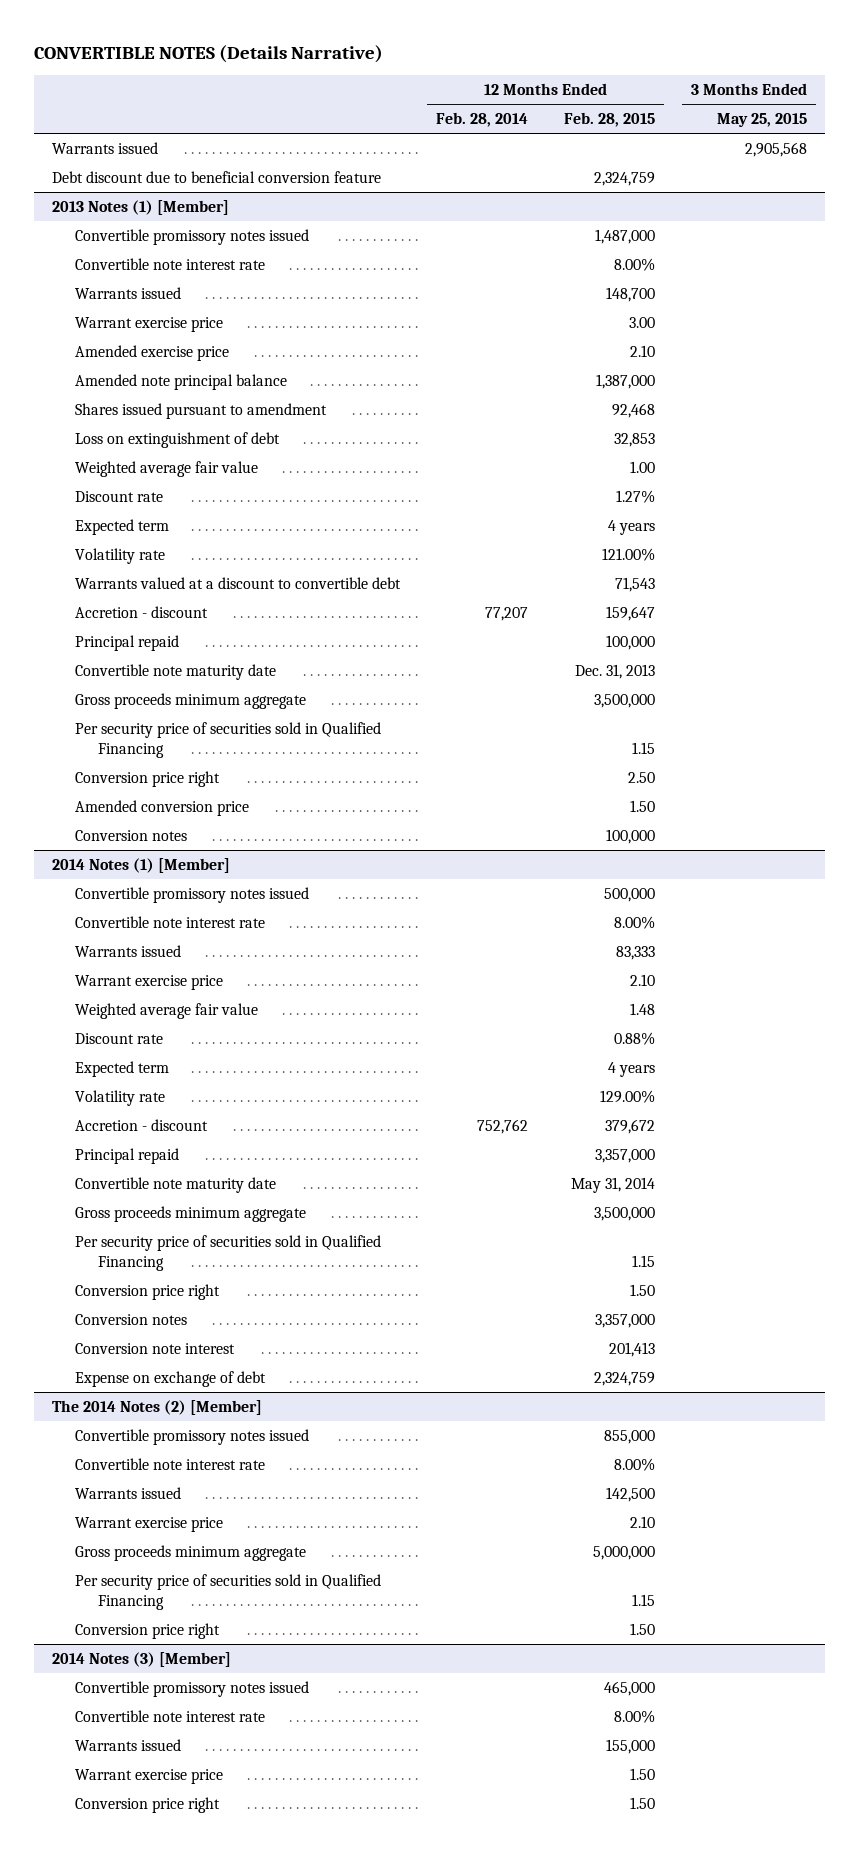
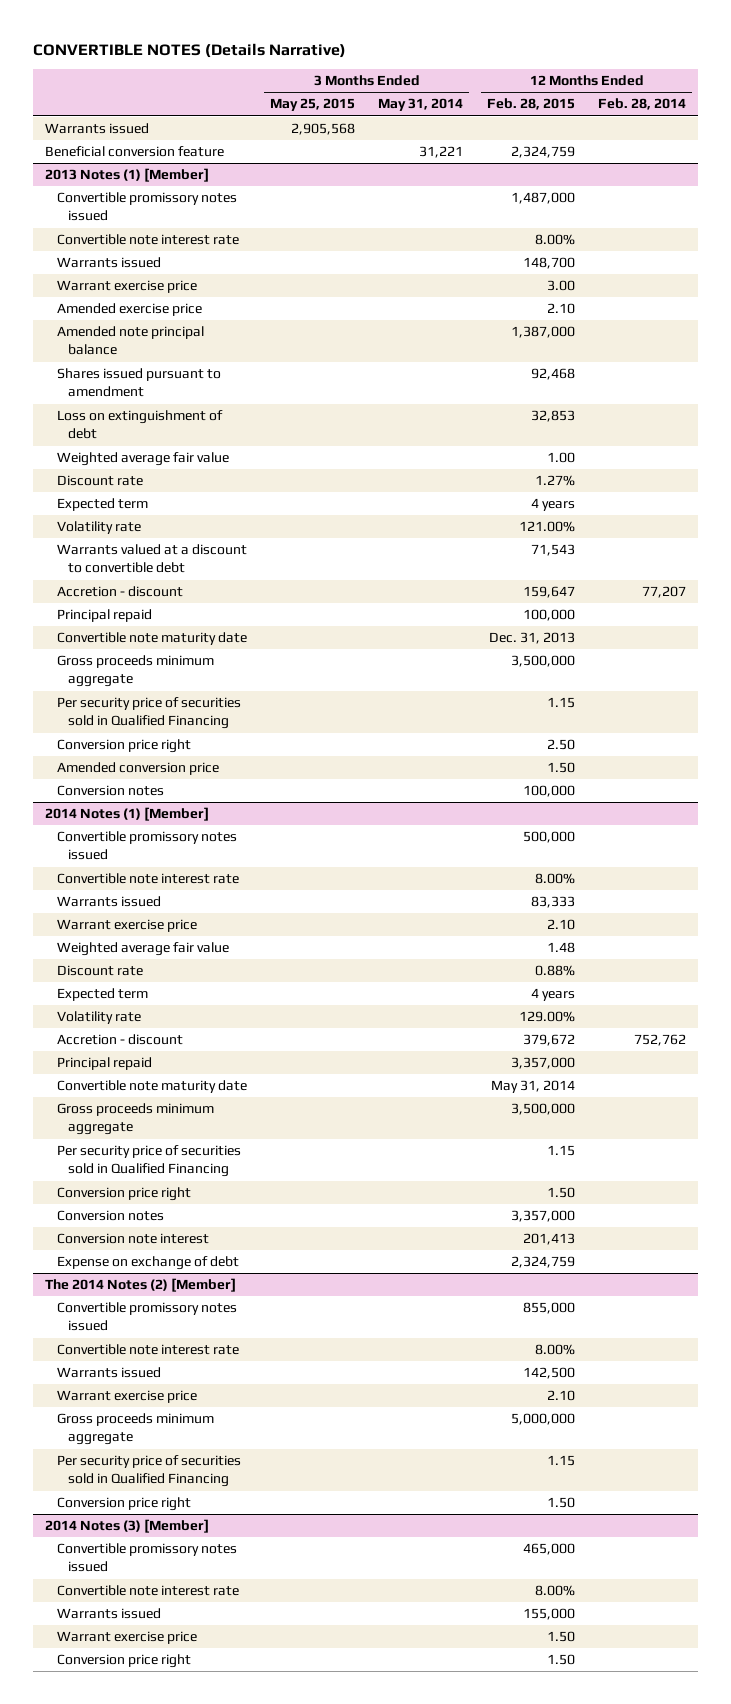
none -> [378,98,464,112] May 31, 2014
[51,171,381,184] Debt discount due to beneficial conversion feature -> [44,146,224,158] Beneficial conversion feature

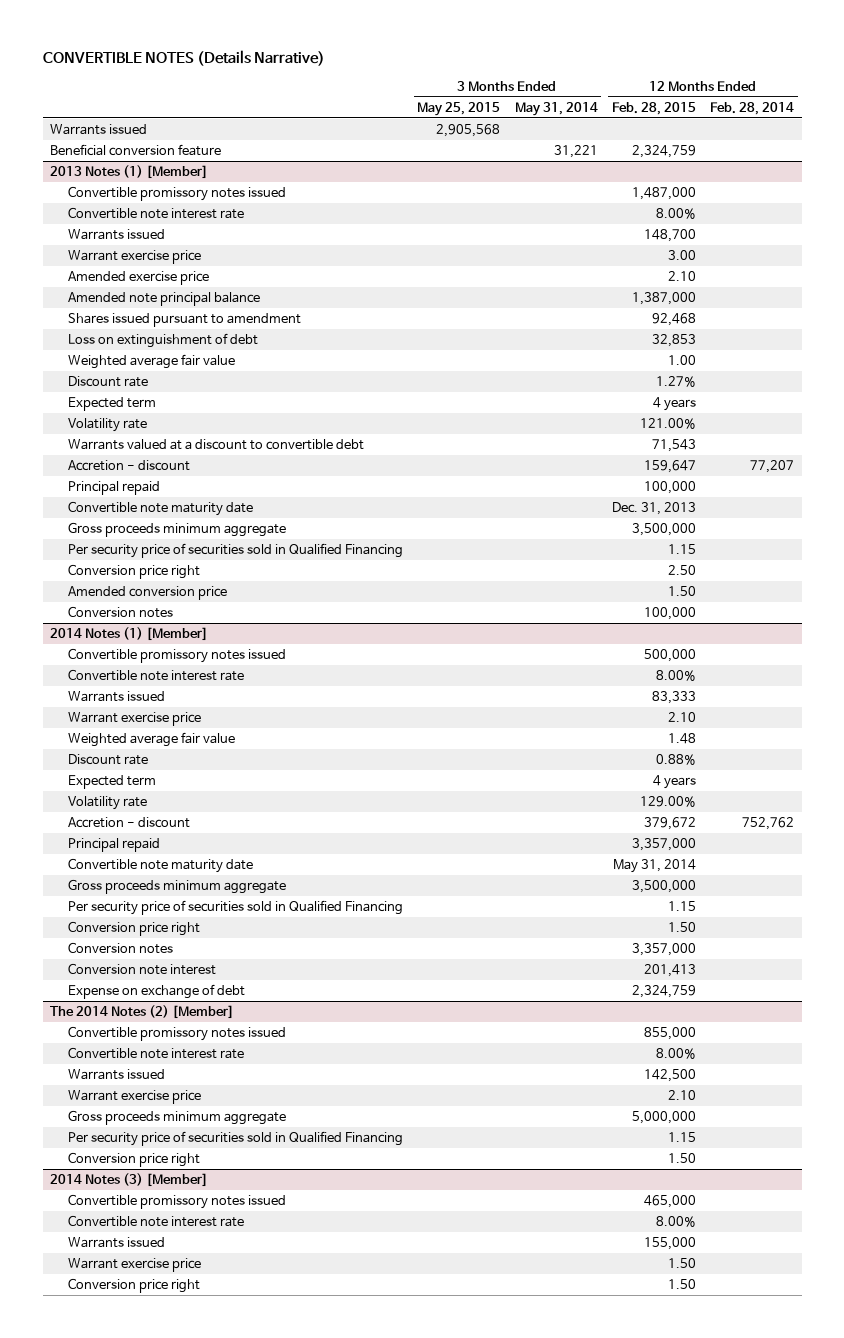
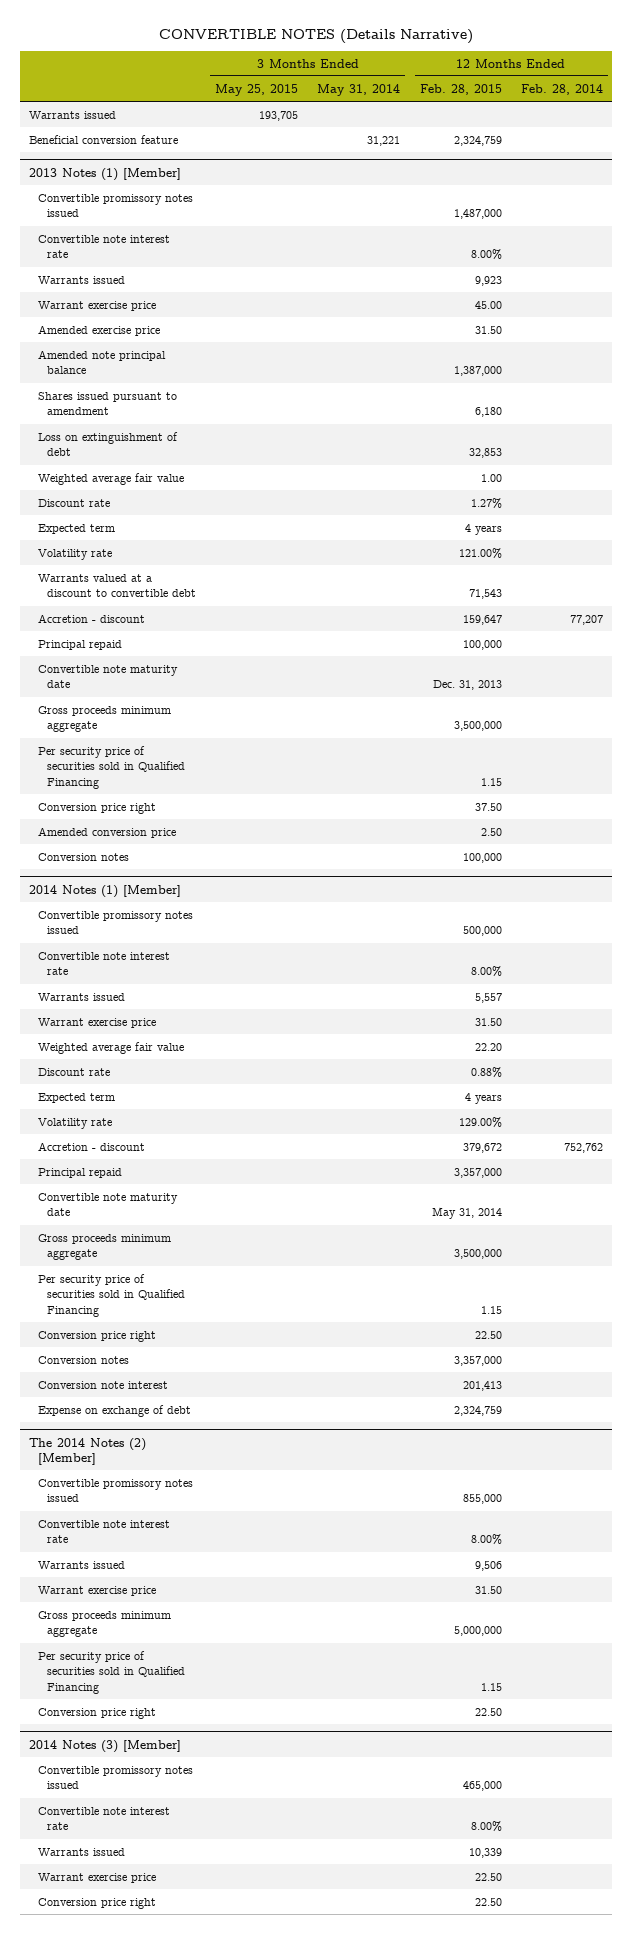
[436,124,501,138] 2,905,568 -> [259,110,299,121] 193,705
[644,229,697,243] 148,700 -> [474,275,502,286] 9,923
[668,250,697,261] 3.00 -> [474,300,502,309] 45.00
[668,271,697,282] 2.10 -> [474,325,502,334] 31.50
[652,313,697,327] 92,468 -> [474,407,502,418] 6,180
[668,565,697,576] 2.50 -> [474,802,502,811] 37.50
[668,586,697,597] 1.50 -> [480,827,502,836] 2.50
[652,691,697,705] 83,333 -> [474,992,502,1003] 5,557
[668,712,697,723] 2.10 -> [474,1017,502,1026] 31.50
[668,733,697,745] 1.48 -> [474,1042,502,1051] 22.20
[668,922,697,933] 1.50 -> [474,1330,502,1339] 22.50
[644,1069,697,1083] 142,500 -> [474,1560,502,1571] 9,506
[668,1090,697,1101] 2.10 -> [474,1585,502,1594] 31.50
[668,1153,697,1164] 1.50 -> [474,1707,502,1716] 22.50
[644,1237,697,1251] 155,000 -> [468,1847,502,1858] 10,339
[668,1258,697,1269] 1.50 -> [474,1872,502,1881] 22.50
[668,1279,697,1290] 1.50 -> [474,1897,502,1906] 22.50

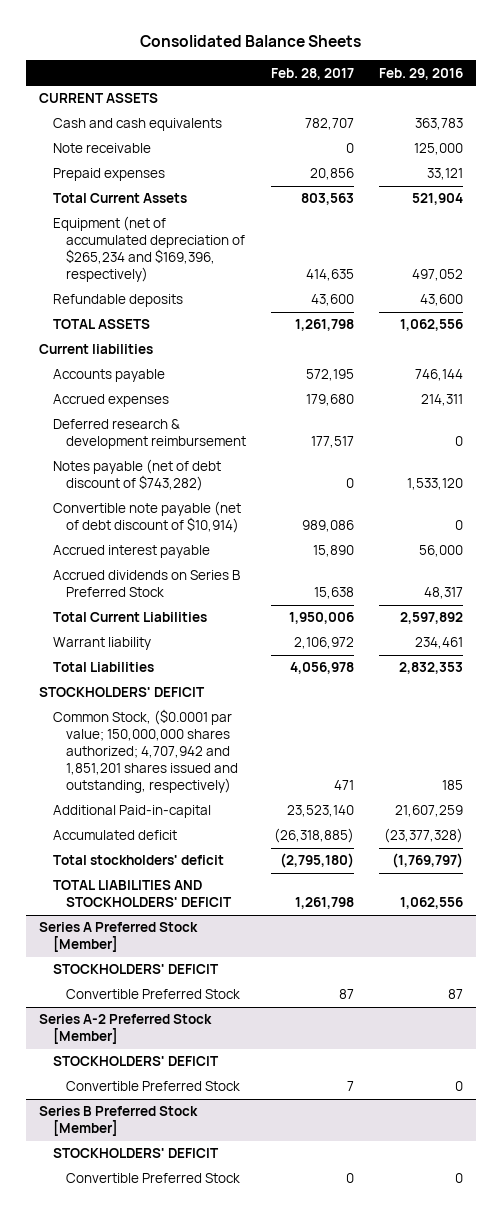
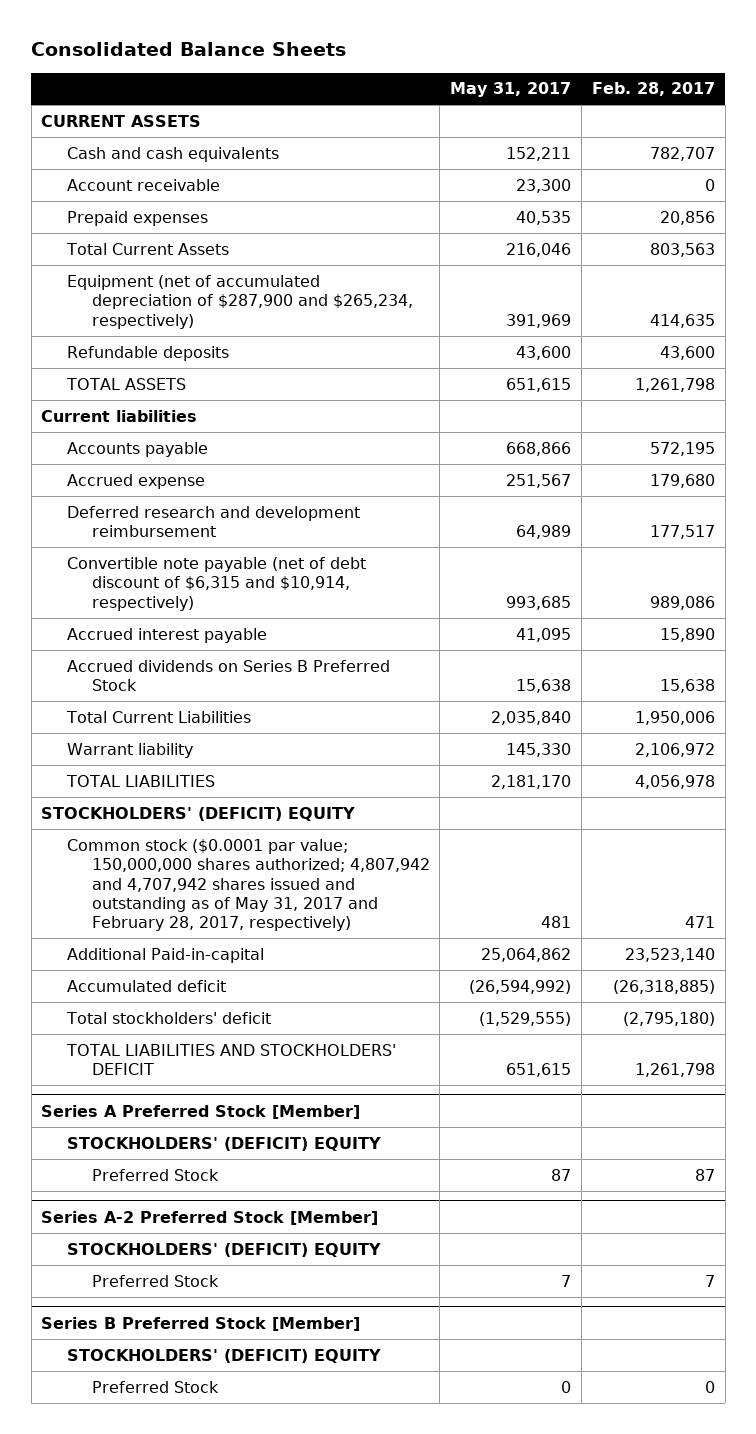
[379,67,464,80] Feb. 29, 2016 -> none
none -> [450,82,572,98] May 31, 2017
[52,143,151,154] Note receivable -> none
none -> [66,178,220,191] Account receivable
[52,216,246,283] Equipment (net of accumulated depreciation of $265,234 and $169,396, respectively) -> [66,274,413,329] Equipment (net of accumulated depreciation of $287,900 and $265,234, respectively)
[52,501,241,534] Convertible note payable (net of debt discount of $10,914) -> none
[52,394,169,408] Accrued expenses -> [66,473,205,489] Accrued expense
[52,419,247,450] Deferred research & development reimbursement -> [66,505,360,538] Deferred research and development reimbursement
[52,459,221,492] Notes payable (net of debt discount of $743,282) -> [66,556,366,611] Convertible note payable (net of debt discount of $6,315 and $10,914, respectively)
[346,478,355,489] 0 -> [649,595,715,610] 989,086
[52,662,154,673] Total Liabilities -> [65,774,215,787] TOTAL LIABILITIES
[38,687,205,698] STOCKHOLDERS' DEFICIT -> [41,806,356,821] STOCKHOLDERS' (DEFICIT) EQUITY
[52,709,239,794] Common Stock, ($0.0001 par value; 150,000,000 shares authorized; 4,707,942 and 1,851,201 shares issued and outstanding, respectively) -> [66,838,430,932] Common stock ($0.0001 par value; 150,000,000 shares authorized; 4,807,942 and 4,707,942 shares issued and outstanding as of May 31, 2017 and February 28, 2017, respectively)
[52,964,219,975] STOCKHOLDERS' DEFICIT -> [66,1136,381,1151] STOCKHOLDERS' (DEFICIT) EQUITY
[66,989,241,1000] Convertible Preferred Stock -> [91,1168,219,1181] Preferred Stock
[52,1056,219,1067] STOCKHOLDERS' DEFICIT -> [66,1242,381,1257] STOCKHOLDERS' (DEFICIT) EQUITY
[66,1081,241,1092] Convertible Preferred Stock -> [91,1274,219,1287] Preferred Stock
[52,1148,219,1159] STOCKHOLDERS' DEFICIT -> [66,1348,381,1363] STOCKHOLDERS' (DEFICIT) EQUITY
[66,1173,241,1184] Convertible Preferred Stock -> [91,1380,219,1393] Preferred Stock

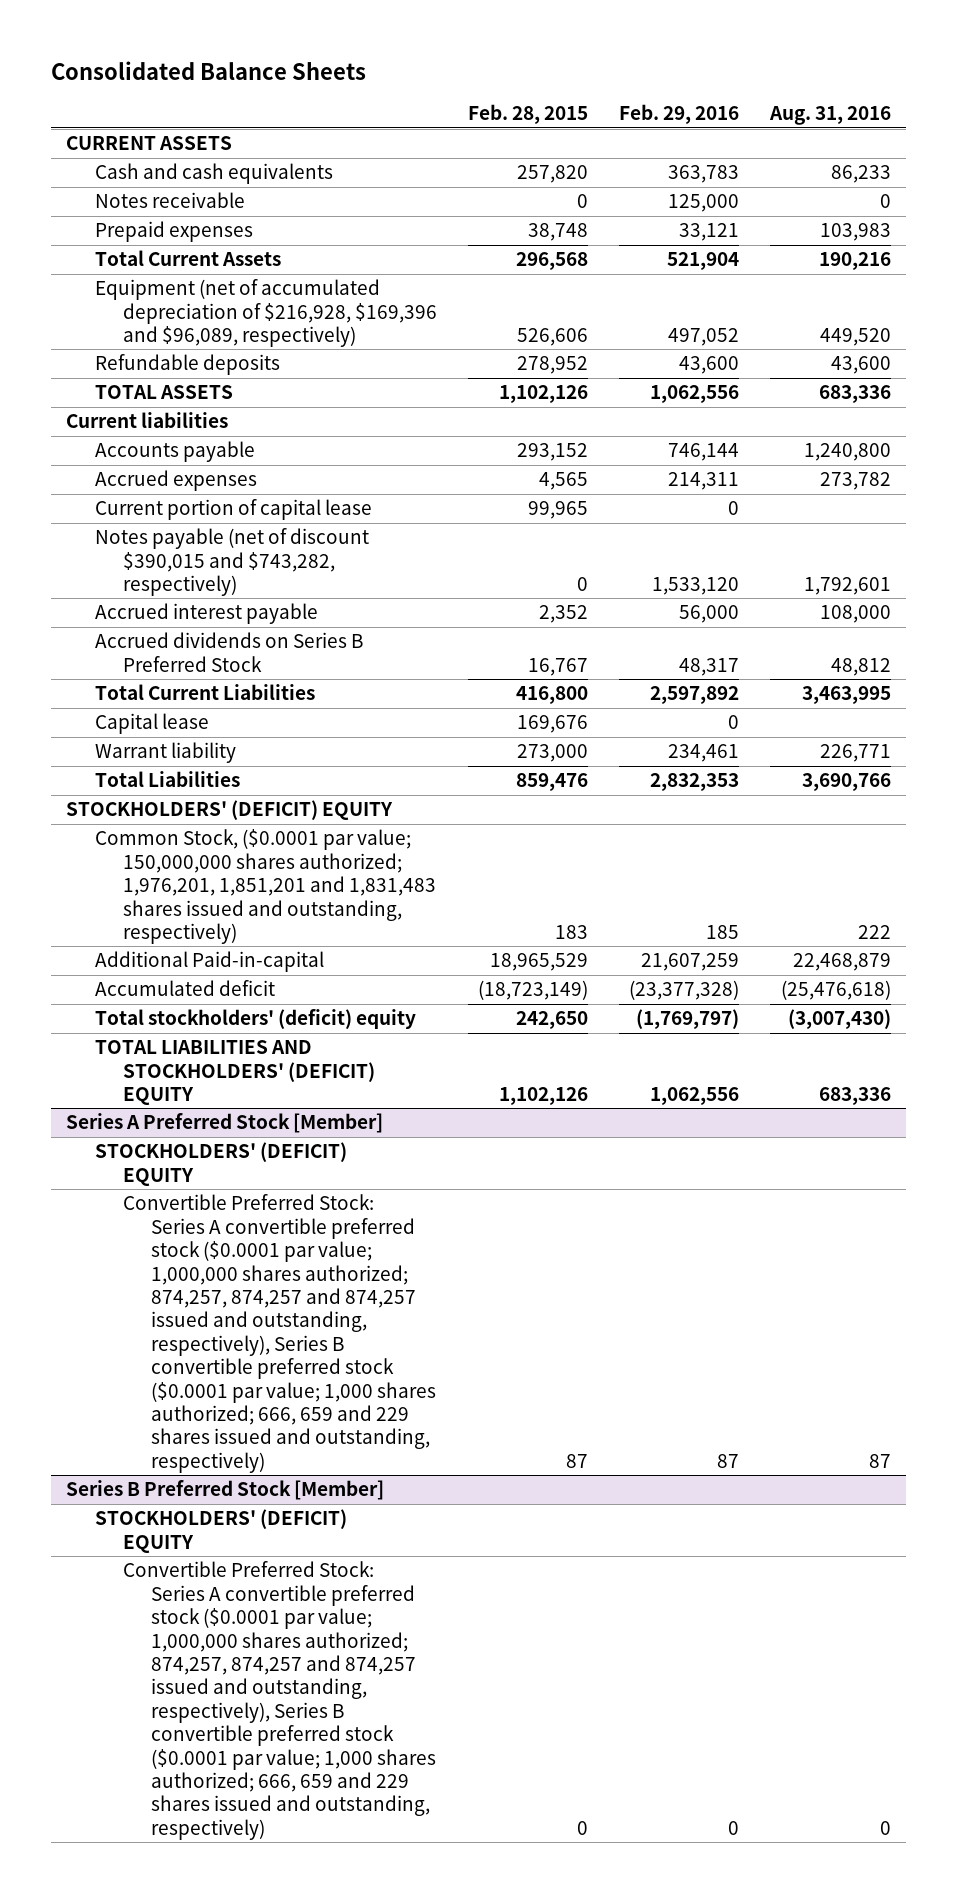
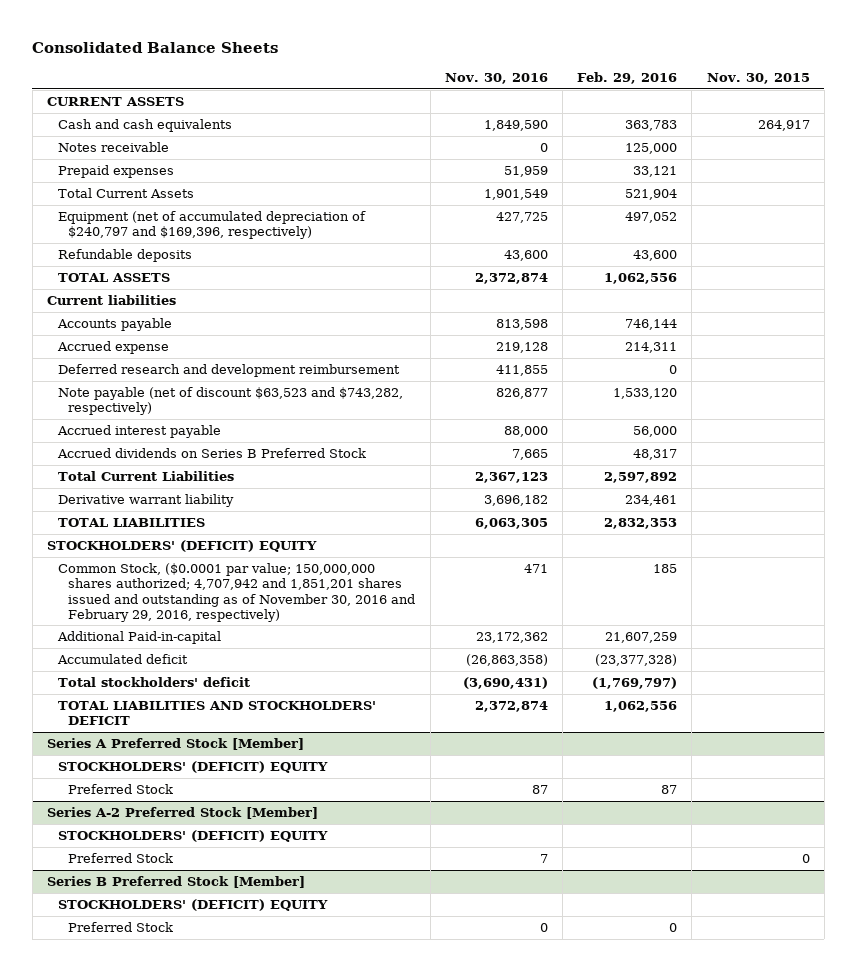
[468,104,589,125] Feb. 28, 2015 -> none
[768,106,891,126] Aug. 31, 2016 -> none
none -> [444,73,548,85] Nov. 30, 2016
none -> [706,73,810,85] Nov. 30, 2015
[94,279,438,348] Equipment (net of accumulated depreciation of $216,928, $169,396 and $96,089, respectively) -> [57,211,366,240] Equipment (net of accumulated depreciation of $240,797 and $169,396, respectively)
[94,499,372,521] Current portion of capital lease -> none
[94,470,257,492] Accrued expenses -> [56,341,169,355] Accrued expense
none -> [57,364,400,378] Deferred research and development reimbursement
[94,528,369,597] Notes payable (net of discount $390,015 and $743,282, respectively) -> [57,387,403,416] Note payable (net of discount $63,523 and $743,282, respectively)
[94,713,209,735] Capital lease -> none
[94,742,236,764] Warrant liability -> [57,494,234,508] Derivative warrant liability
[94,771,240,788] Total Liabilities -> [57,518,205,528] TOTAL LIABILITIES
[94,829,437,944] Common Stock, ($0.0001 par value; 150,000,000 shares authorized; 1,976,201, 1,851,201 and 1,831,483 shares issued and outstanding, respectively) -> [57,563,416,622] Common Stock, ($0.0001 par value; 150,000,000 shares authorized; 4,707,942 and 1,851,201 shares issued and outstanding as of November 30, 2016 and February 29, 2016, respectively)
[94,1009,416,1030] Total stockholders' (deficit) equity -> [57,677,250,688] Total stockholders' deficit
[94,1040,376,1106] TOTAL LIABILITIES AND STOCKHOLDERS' (DEFICIT) EQUITY -> [57,701,376,726] TOTAL LIABILITIES AND STOCKHOLDERS' DEFICIT
[123,1194,437,1473] Convertible Preferred Stock: Series A convertible preferred stock ($0.0001 par value; 1,000,000 shares authorized; 874,257, 874,257 and 874,257 issued and outstanding, respectively), Series B convertible preferred stock ($0.0001 par value; 1,000 shares authorized; 666, 659 and 229 shares issued and outstanding, respectively) -> [68,784,174,795] Preferred Stock
none -> [47,807,319,820] Series A-2 Preferred Stock [Member]
none -> [57,830,328,843] STOCKHOLDERS' (DEFICIT) EQUITY
none -> [68,853,174,864] Preferred Stock
[123,1561,437,1840] Convertible Preferred Stock: Series A convertible preferred stock ($0.0001 par value; 1,000,000 shares authorized; 874,257, 874,257 and 874,257 issued and outstanding, respectively), Series B convertible preferred stock ($0.0001 par value; 1,000 shares authorized; 666, 659 and 229 shares issued and outstanding, respectively) -> [68,922,174,933] Preferred Stock

